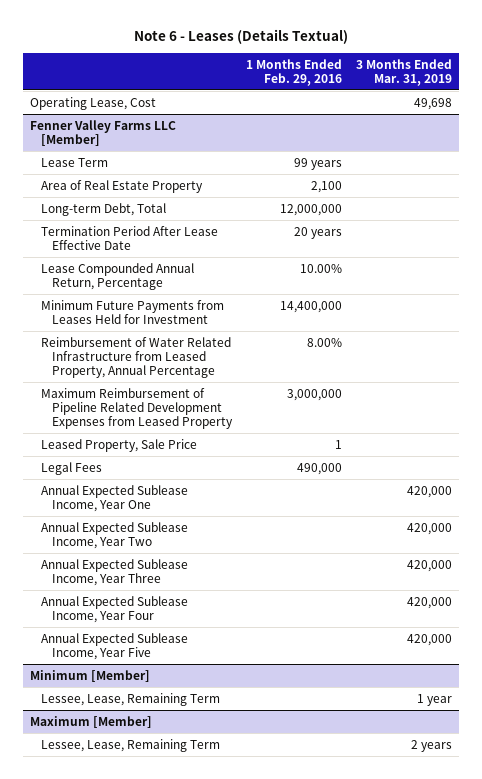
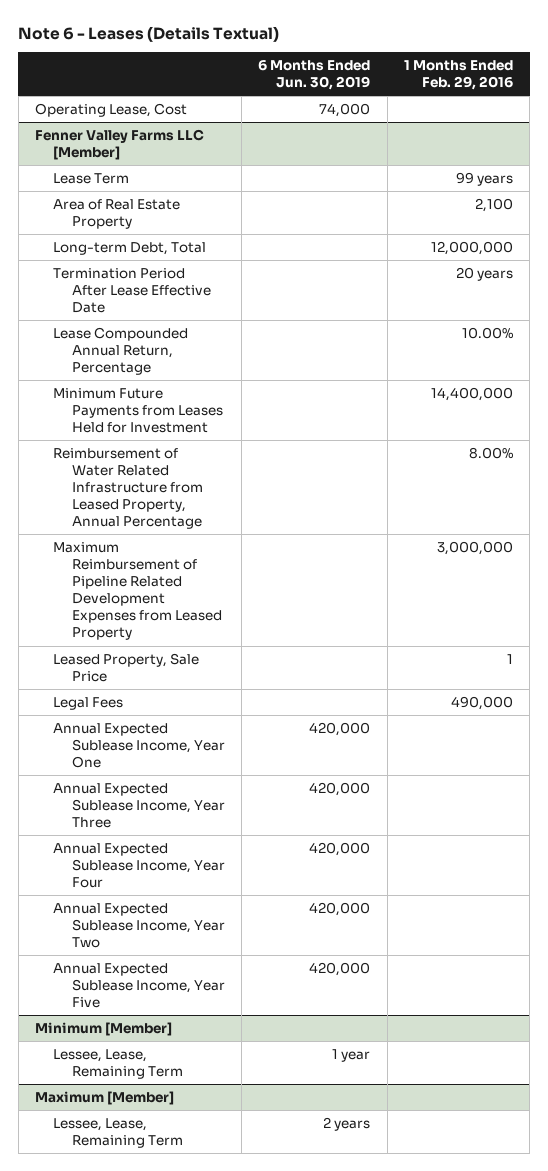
[356,58,453,86] 3 Months Ended Mar. 31, 2019 -> none
none -> [258,59,371,91] 6 Months Ended Jun. 30, 2019
[40,521,188,549] Annual Expected Sublease Income, Year Two -> [53,902,225,949] Annual Expected Sublease Income, Year Two

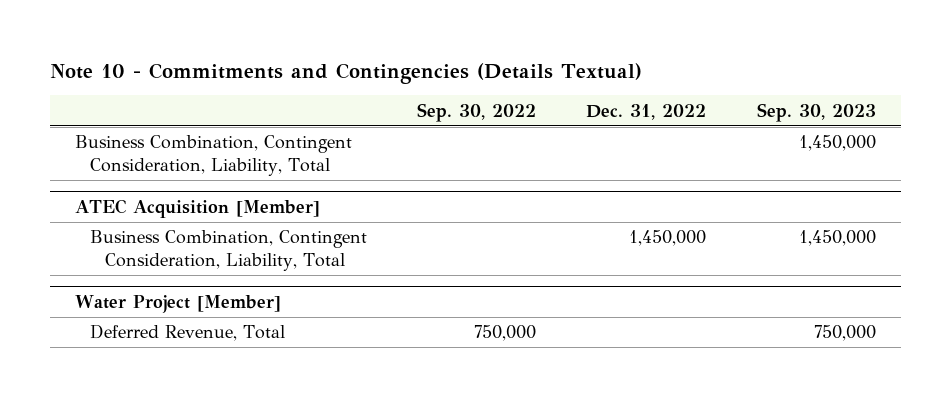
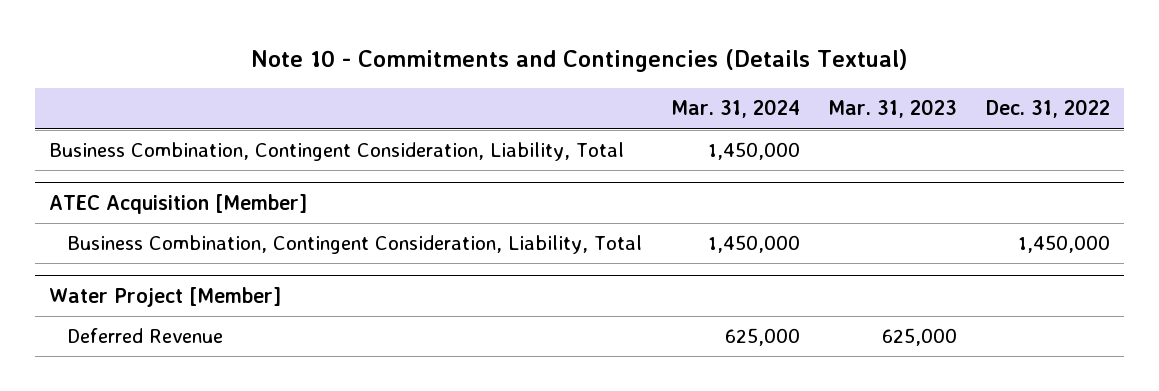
[417,102,537,122] Sep. 30, 2022 -> none
[756,102,876,122] Sep. 30, 2023 -> none
none -> [670,99,800,119] Mar. 31, 2024
none -> [828,99,958,119] Mar. 31, 2023
[90,324,286,342] Deferred Revenue, Total -> [67,328,224,344] Deferred Revenue

